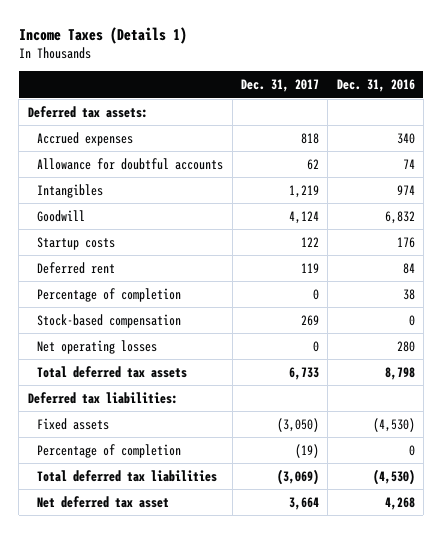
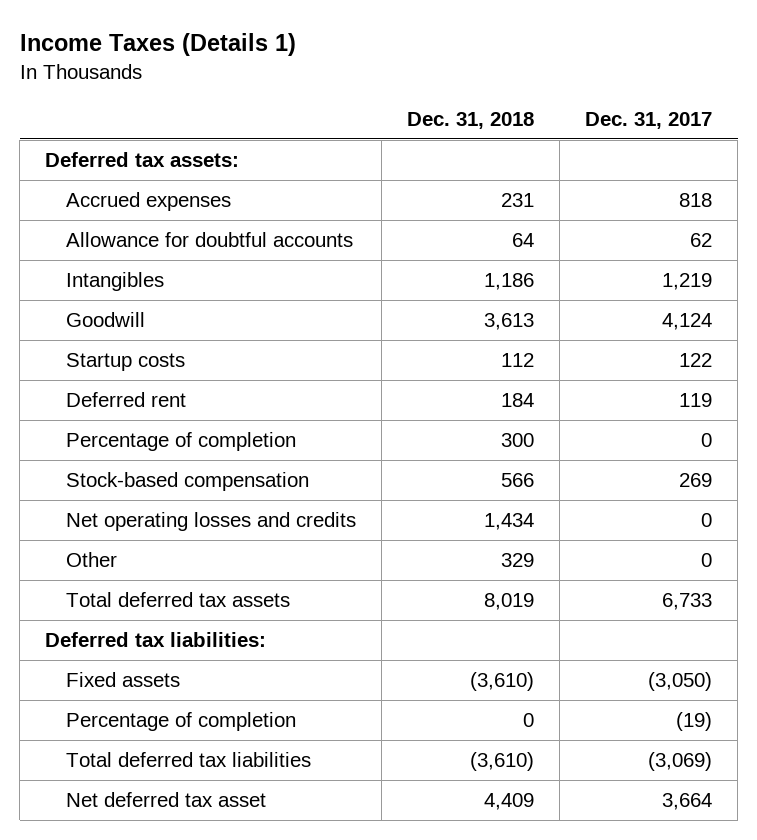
[336,79,415,93] Dec. 31, 2016 -> none
none -> [407,111,535,129] Dec. 31, 2018
[37,339,158,354] Net operating losses -> [66,511,357,531] Net operating losses and credits
none -> [66,551,118,567] Other

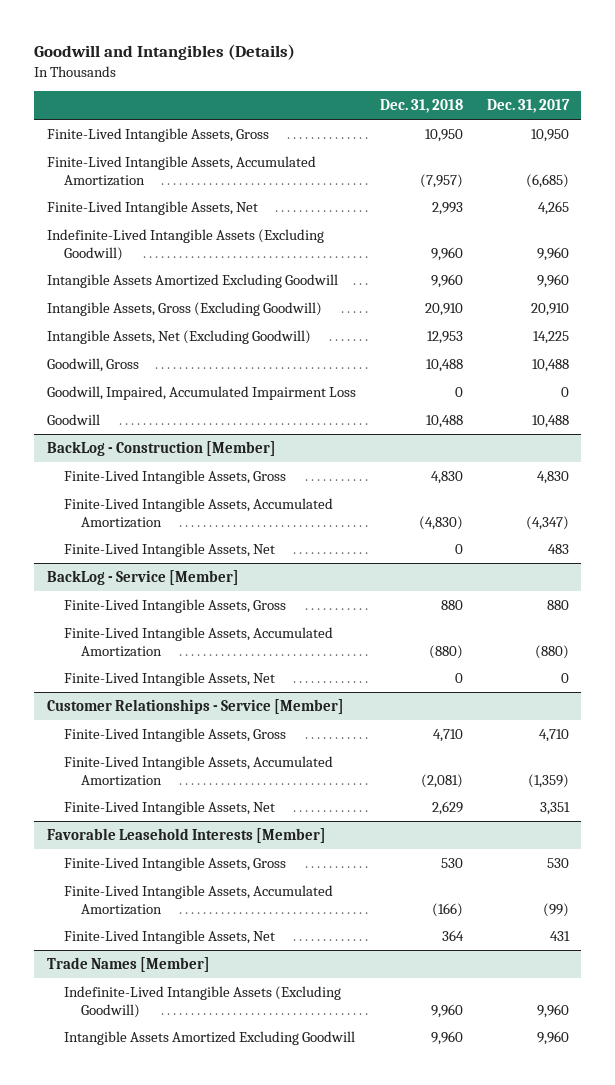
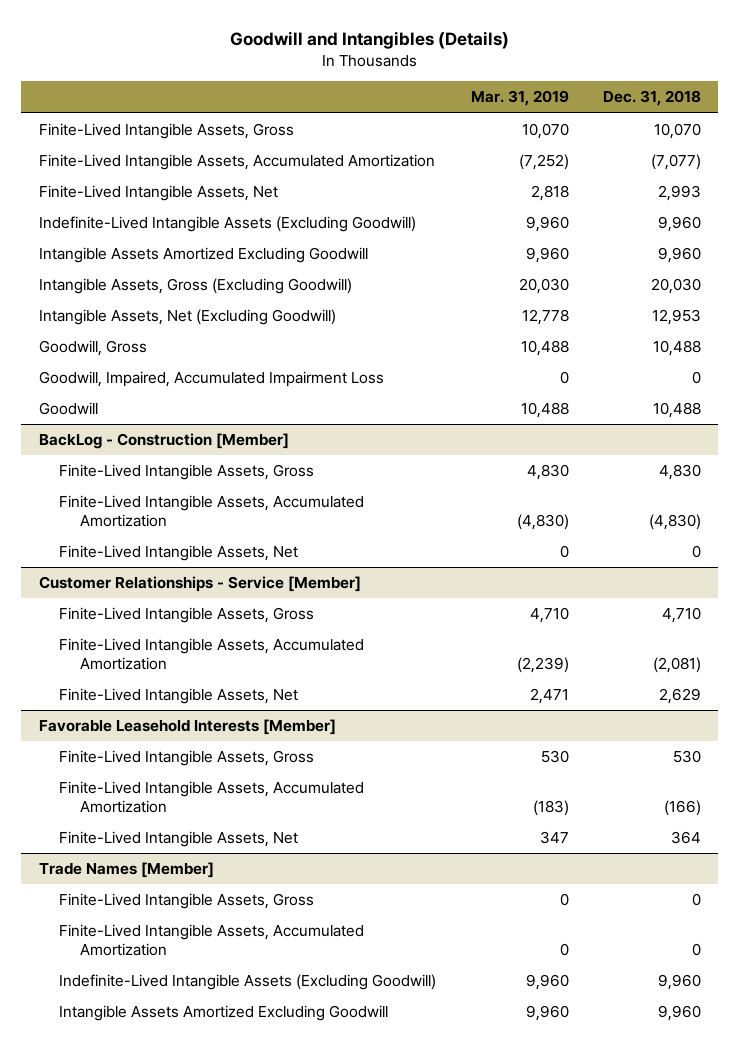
[486,99,570,114] Dec. 31, 2017 -> none
none -> [470,90,569,107] Mar. 31, 2019
[424,128,463,142] 10,950 -> [654,123,702,140] 10,070
[419,173,463,188] (7,957) -> [651,154,702,171] (7,077)
[424,302,463,316] 20,910 -> [651,278,702,295] 20,030
[46,569,239,585] BackLog - Service [Member] -> none
[63,598,286,613] Finite-Lived Intangible Assets, Gross -> none
[63,626,333,657] Finite-Lived Intangible Assets, Accumulated Amortization -> none
[63,671,275,686] Finite-Lived Intangible Assets, Net -> none
none -> [59,893,315,910] Finite-Lived Intangible Assets, Gross
none -> [59,924,365,956] Finite-Lived Intangible Assets, Accumulated Amortization

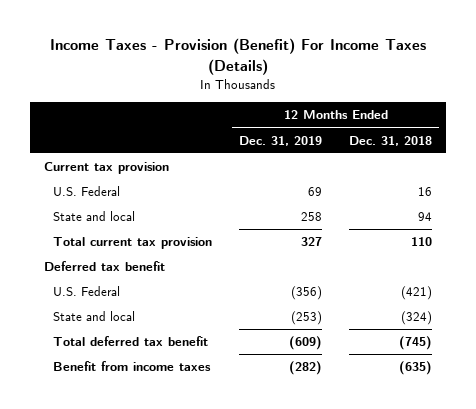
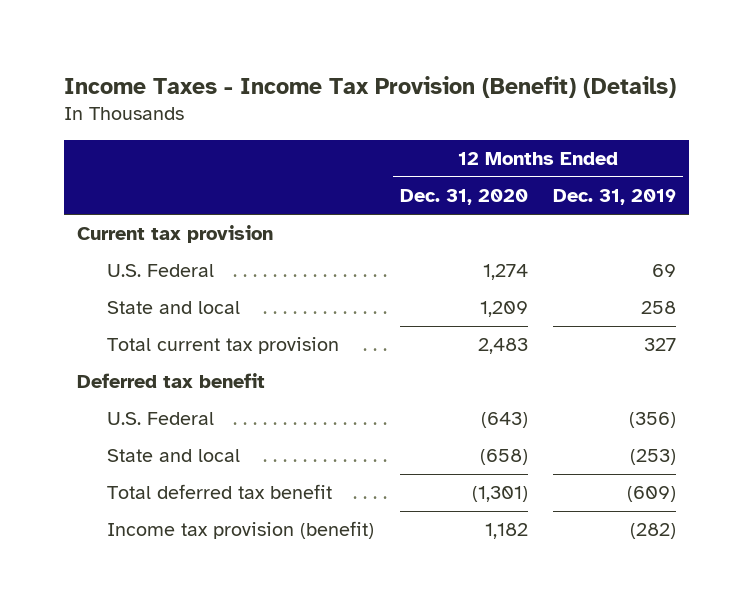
[49,38,426,75] Income Taxes - Provision (Benefit) For Income Taxes (Details) -> [64,76,677,99] Income Taxes - Income Tax Provision (Benefit) (Details)
[349,135,433,146] Dec. 31, 2018 -> none
none -> [399,189,528,206] Dec. 31, 2020
[52,361,211,372] Benefit from income taxes -> [106,521,374,540] Income tax provision (benefit)

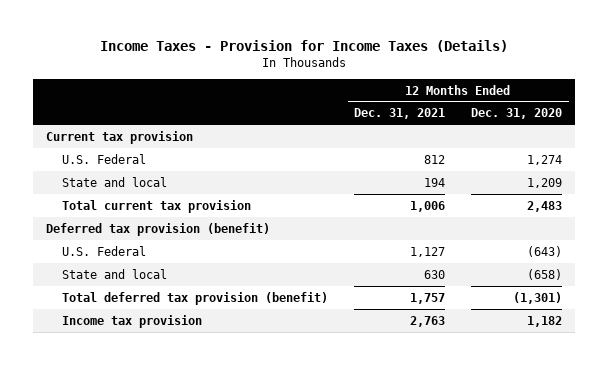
[64,76,677,99] Income Taxes - Income Tax Provision (Benefit) (Details) -> [99,40,508,53] Income Taxes - Provision for Income Taxes (Details)
[553,189,677,206] Dec. 31, 2019 -> none
none -> [354,108,446,120] Dec. 31, 2021
[77,373,266,389] Deferred tax benefit -> [45,222,270,236] Deferred tax provision (benefit)
[106,484,332,500] Total deferred tax benefit -> [62,291,329,305] Total deferred tax provision (benefit)
[106,521,374,540] Income tax provision (benefit) -> [62,314,203,328] Income tax provision

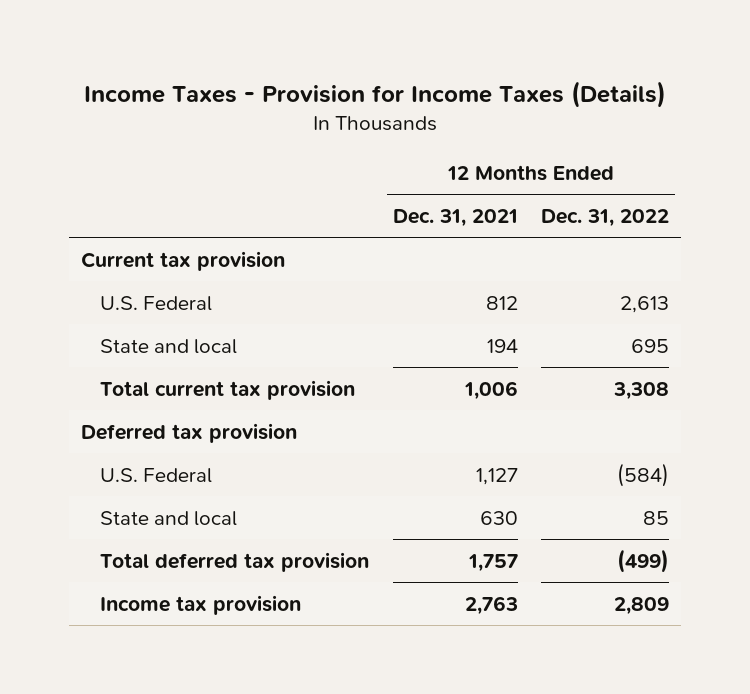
[471,108,563,120] Dec. 31, 2020 -> none
none -> [541,208,670,227] Dec. 31, 2022
[45,222,270,236] Deferred tax provision (benefit) -> [80,422,297,443] Deferred tax provision
[62,291,329,305] Total deferred tax provision (benefit) -> [100,551,370,572] Total deferred tax provision

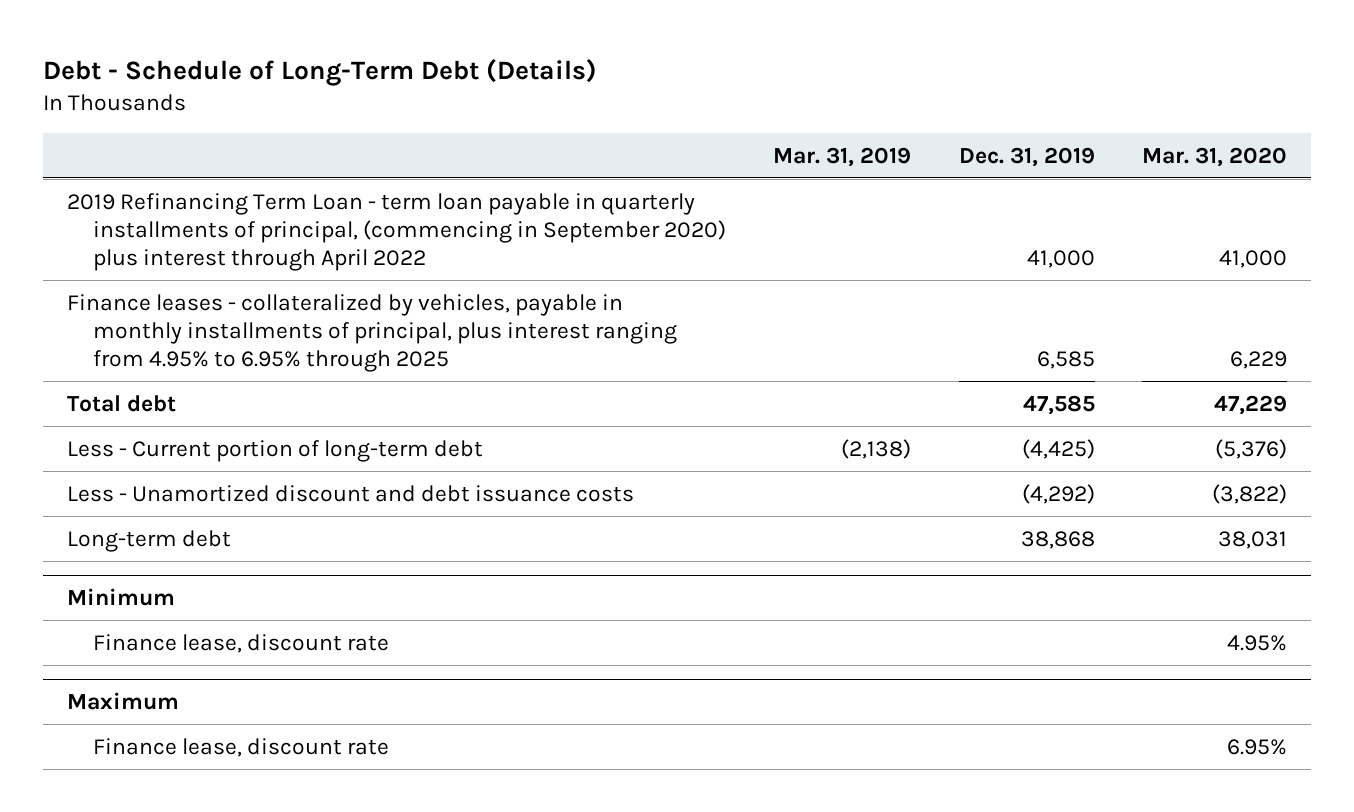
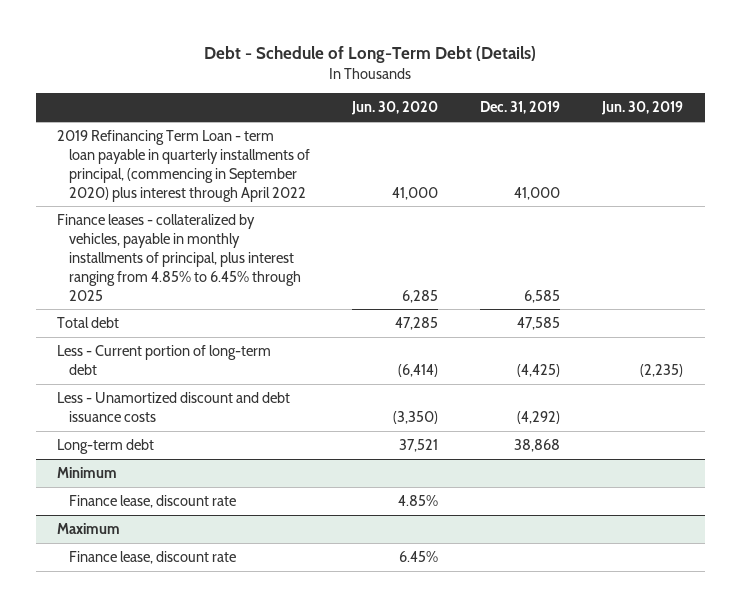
[773,146,912,167] Mar. 31, 2019 -> none
[1142,146,1288,167] Mar. 31, 2020 -> none
none -> [351,101,439,116] Jun. 30, 2020
none -> [601,101,684,116] Jun. 30, 2019
[67,293,677,373] Finance leases - collateralized by vehicles, payable in monthly installments of principal, plus interest ranging from 4.95% to 6.95% through 2025 -> [57,213,302,301] Finance leases - collateralized by vehicles, payable in monthly installments of principal, plus interest ranging from 4.85% to 6.45% through 2025

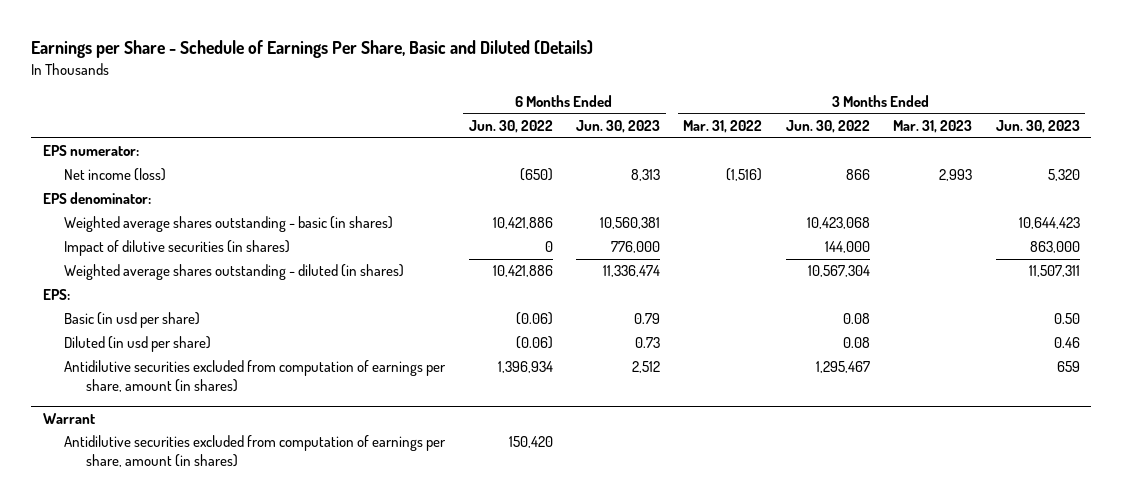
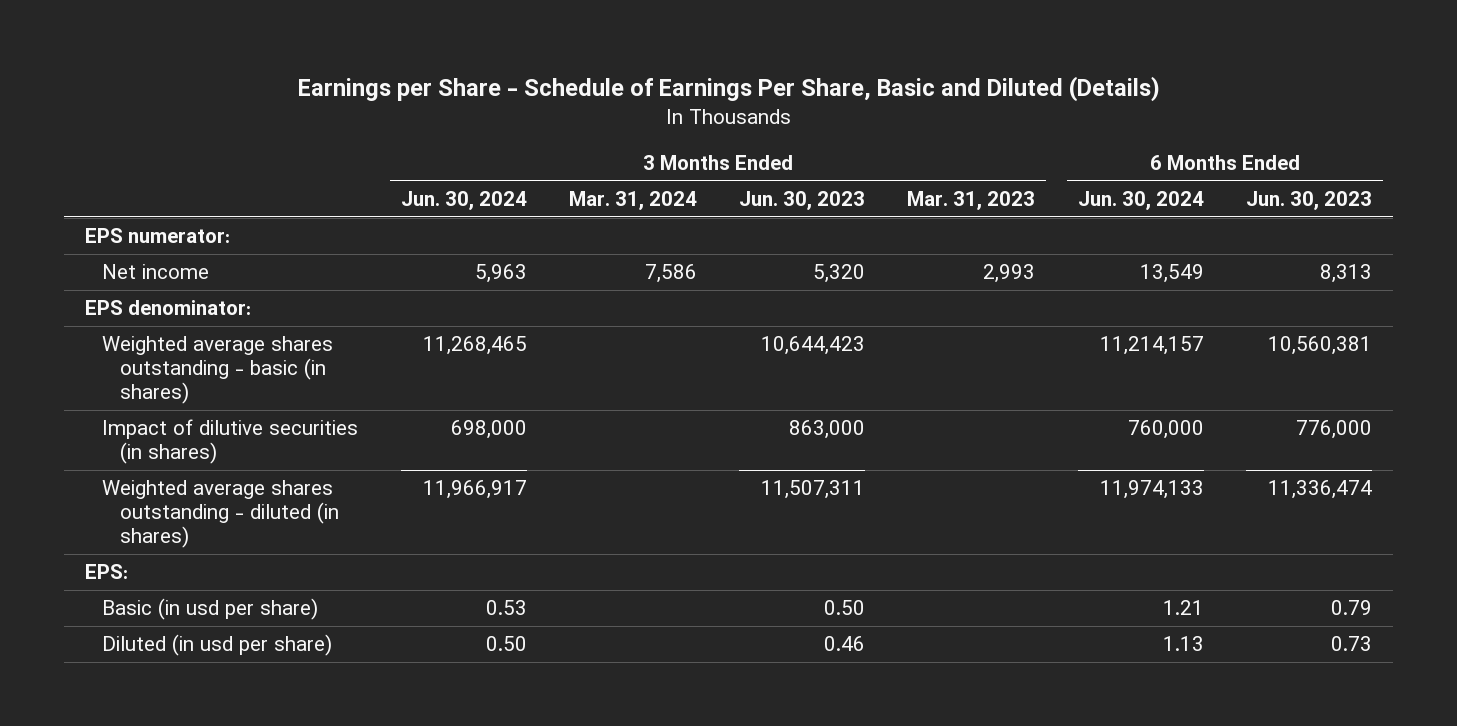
[468,120,553,134] Jun. 30, 2022 -> none
[683,120,763,134] Mar. 31, 2022 -> none
[785,120,870,134] Jun. 30, 2022 -> none
none -> [400,190,527,210] Jun. 30, 2024
none -> [568,190,697,210] Mar. 31, 2024
none -> [1077,190,1204,210] Jun. 30, 2024
[64,168,167,182] Net income (loss) -> [102,264,210,280] Net income
[64,360,447,392] Antidilutive securities excluded from computation of earnings per share, amount (in shares) -> none
[42,412,95,424] Warrant -> none
[64,435,447,467] Antidilutive securities excluded from computation of earnings per share, amount (in shares) -> none

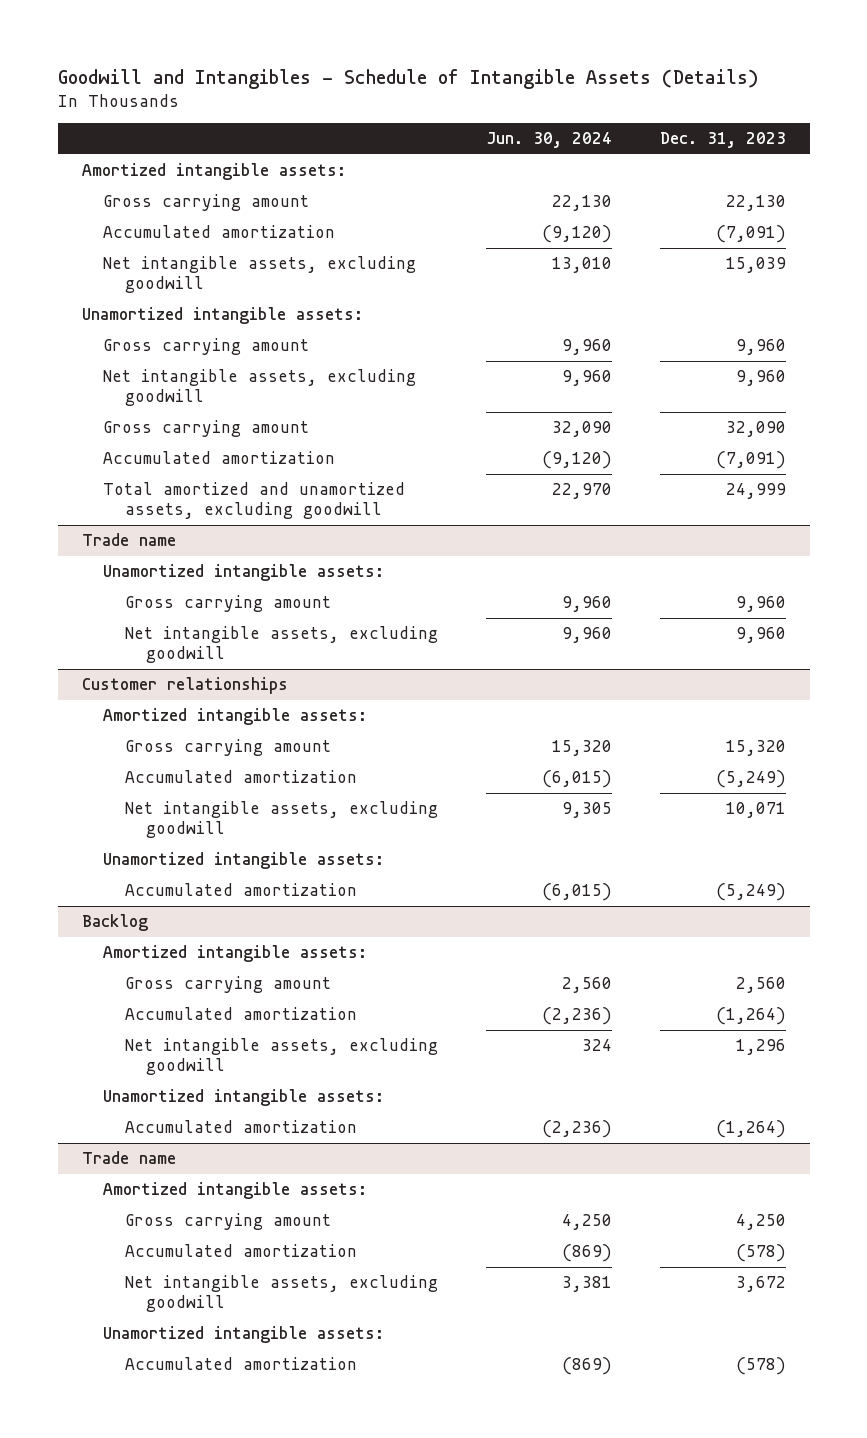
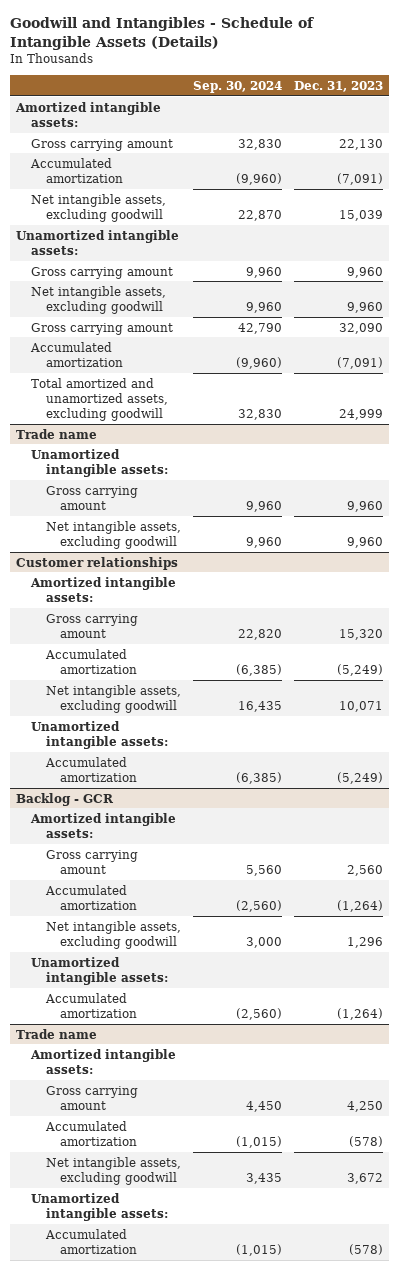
[485,132,612,149] Jun. 30, 2024 -> none
none -> [192,80,282,93] Sep. 30, 2024
[81,914,148,932] Backlog -> [15,792,114,806] Backlog - GCR

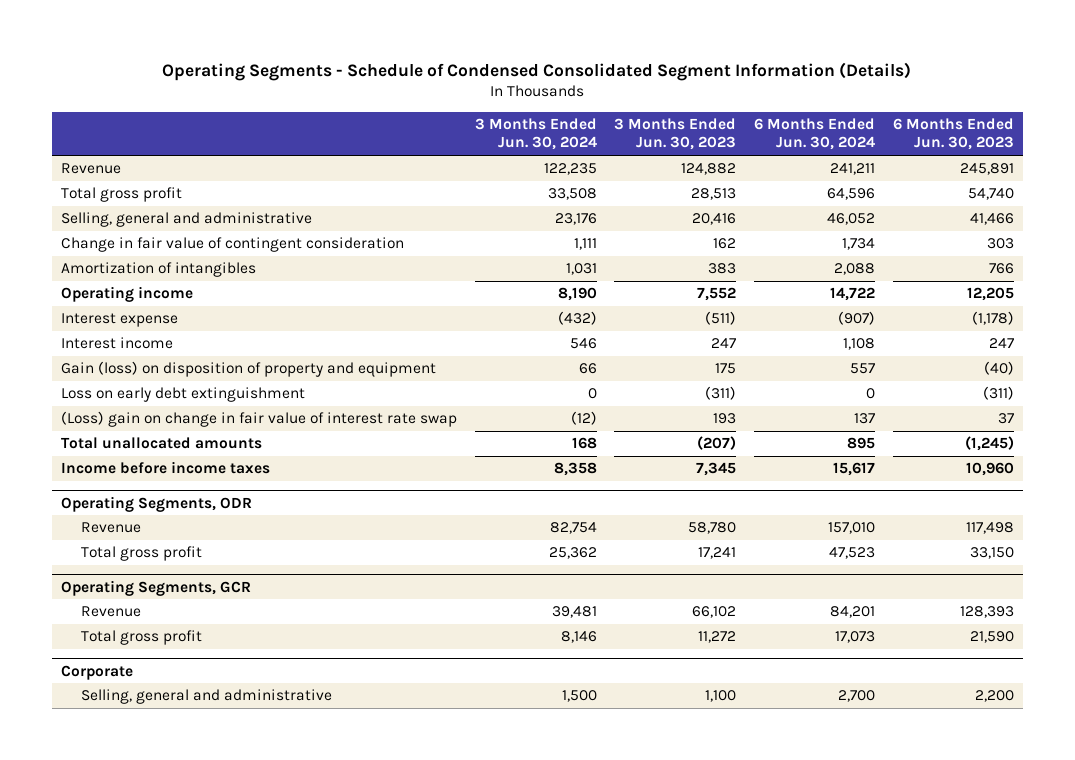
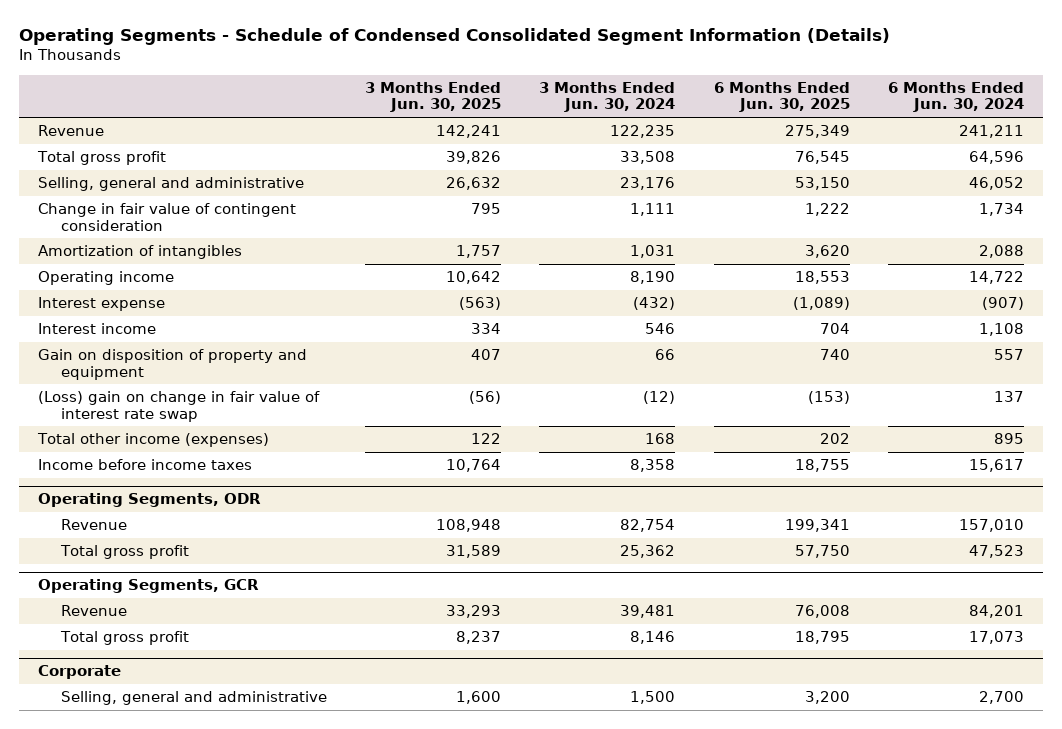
[614,117,737,151] 3 Months Ended Jun. 30, 2023 -> none
[892,117,1014,151] 6 Months Ended Jun. 30, 2023 -> none
none -> [364,81,501,113] 3 Months Ended Jun. 30, 2025
none -> [713,81,850,113] 6 Months Ended Jun. 30, 2025
[60,387,305,403] Loss on early debt extinguishment -> none
[60,361,436,378] Gain (loss) on disposition of property and equipment -> [38,349,308,380] Gain on disposition of property and equipment
[60,437,262,450] Total unallocated amounts -> [37,433,270,448] Total other income (expenses)

